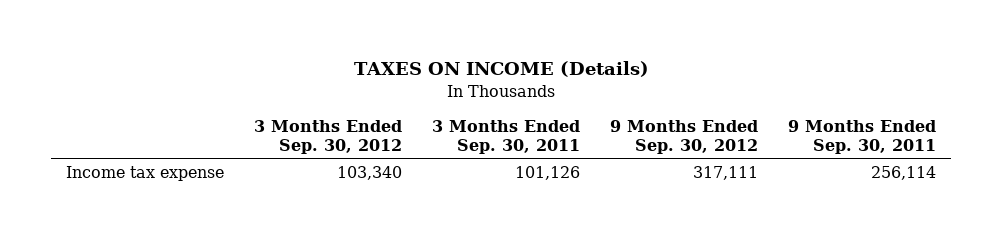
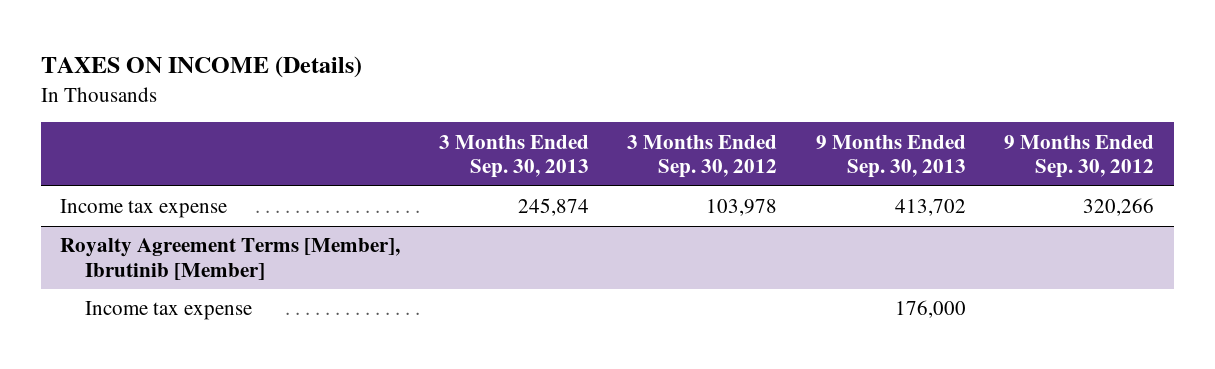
[432,119,581,154] 3 Months Ended Sep. 30, 2011 -> none
[788,119,937,154] 9 Months Ended Sep. 30, 2011 -> none
none -> [438,134,589,179] 3 Months Ended Sep. 30, 2013
none -> [815,134,966,179] 9 Months Ended Sep. 30, 2013
[336,166,402,181] 103,340 -> [706,199,778,217] 103,978
[693,166,759,181] 317,111 -> [1083,198,1155,217] 320,266
none -> [60,238,401,280] Royalty Agreement Terms [Member], Ibrutinib [Member]
none -> [85,301,253,321] Income tax expense

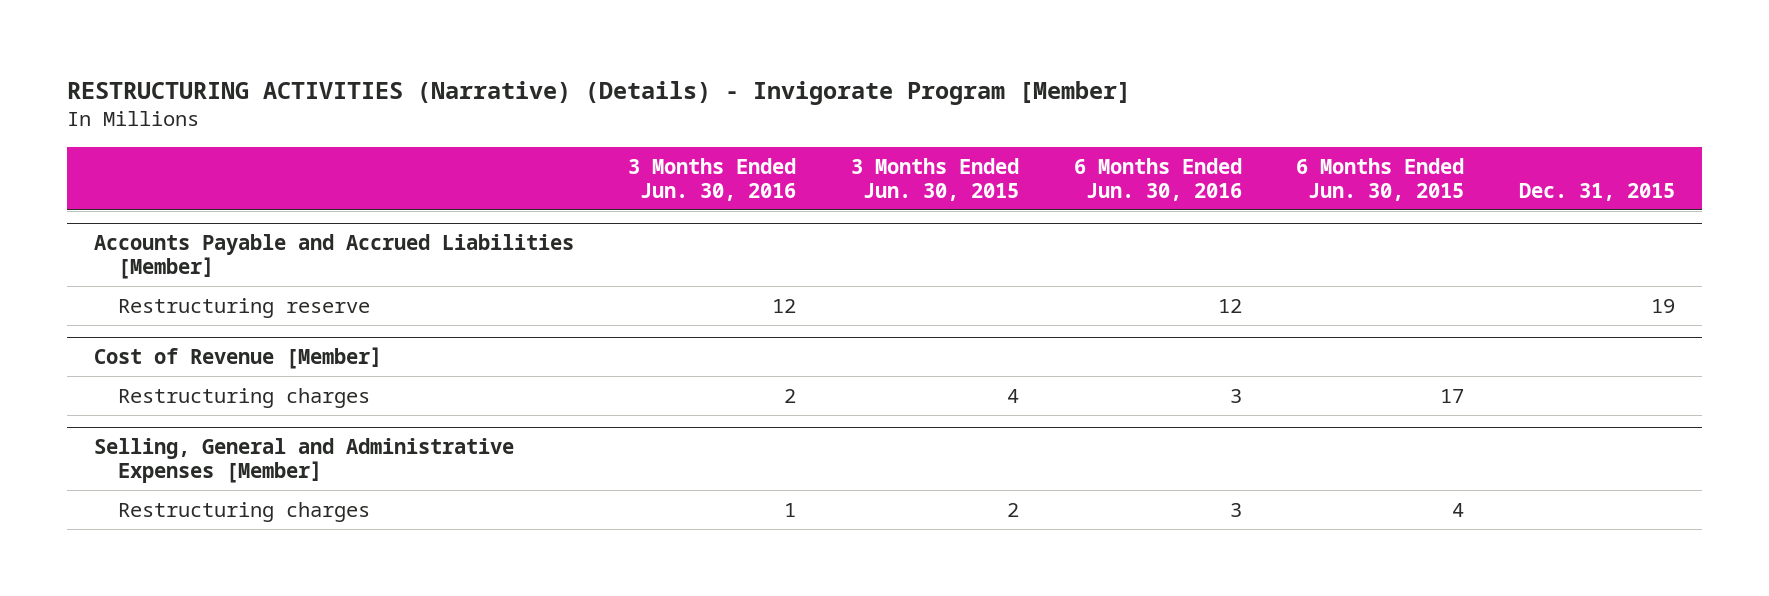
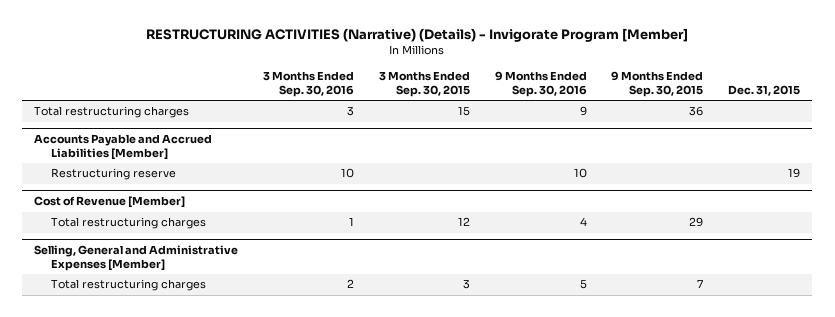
[628,157,797,202] 3 Months Ended Jun. 30, 2016 -> none
[851,157,1020,202] 3 Months Ended Jun. 30, 2015 -> none
[1073,157,1242,202] 6 Months Ended Jun. 30, 2016 -> none
[1296,157,1465,202] 6 Months Ended Jun. 30, 2015 -> none
none -> [263,70,355,97] 3 Months Ended Sep. 30, 2016
none -> [378,70,470,97] 3 Months Ended Sep. 30, 2015
none -> [494,70,587,97] 9 Months Ended Sep. 30, 2016
none -> [611,70,704,97] 9 Months Ended Sep. 30, 2015
none -> [34,106,190,119] Total restructuring charges
[117,387,370,408] Restructuring charges -> [50,217,206,230] Total restructuring charges
[117,501,370,522] Restructuring charges -> [50,279,206,292] Total restructuring charges

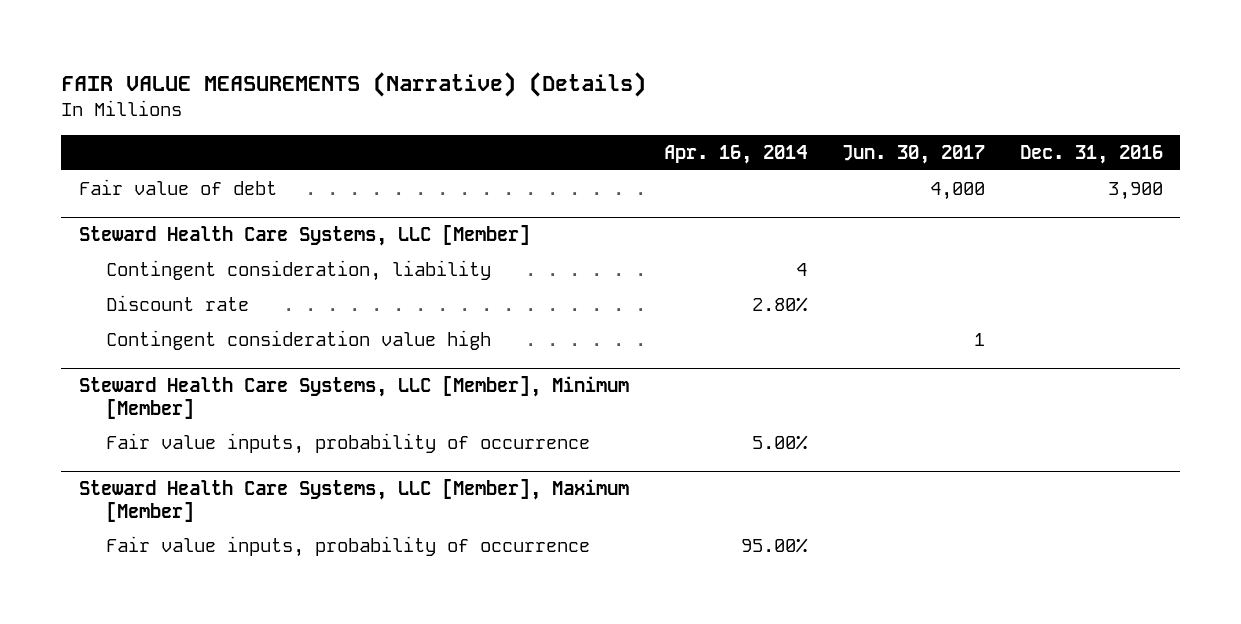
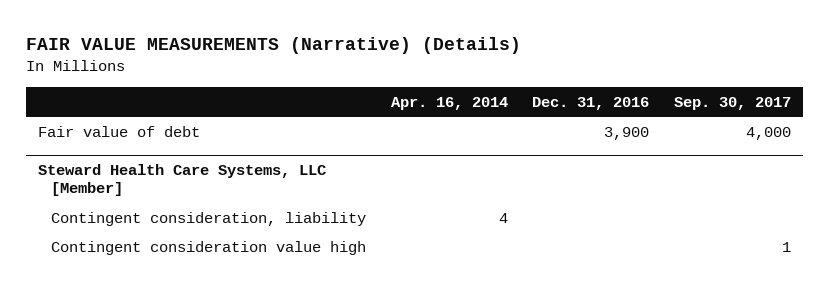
[841,145,985,165] Jun. 30, 2017 -> none
none -> [673,96,791,110] Sep. 30, 2017
[105,294,249,311] Discount rate -> none
[78,376,629,419] Steward Health Care Systems, LLC [Member], Minimum [Member] -> none
[105,432,590,454] Fair value inputs, probability of occurrence -> none
[78,479,629,522] Steward Health Care Systems, LLC [Member], Maximum [Member] -> none
[105,535,590,557] Fair value inputs, probability of occurrence -> none

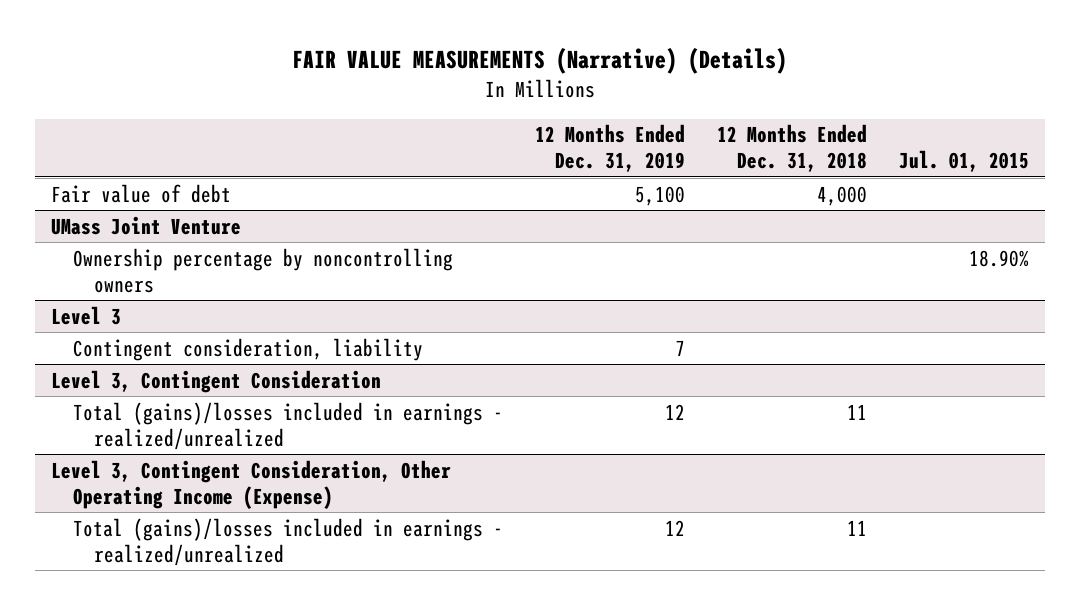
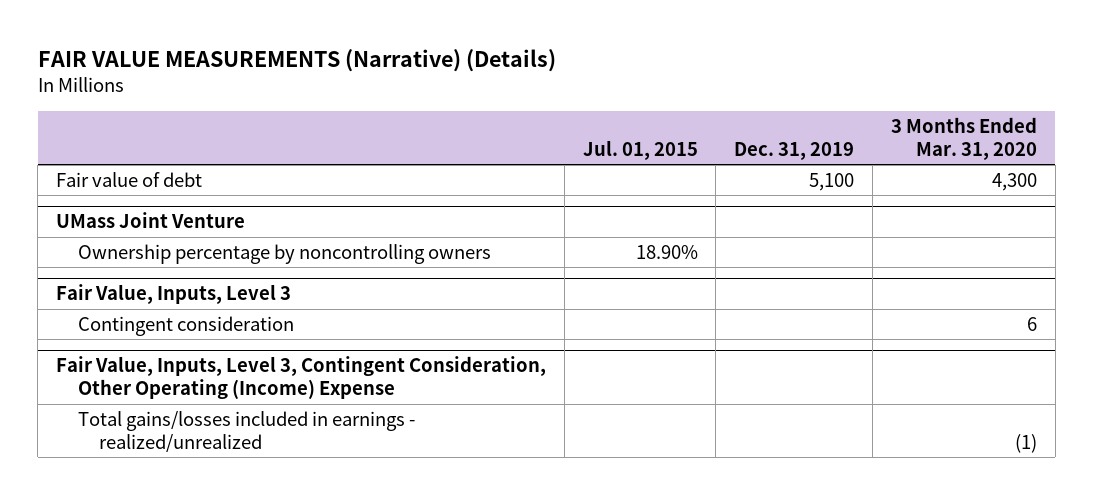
[534,124,685,173] 12 Months Ended Dec. 31, 2019 -> none
[717,124,868,173] 12 Months Ended Dec. 31, 2018 -> none
none -> [734,141,855,160] Dec. 31, 2019
none -> [890,116,1037,160] 3 Months Ended Mar. 31, 2020
[51,369,382,393] Level 3, Contingent Consideration -> none
[72,401,503,450] Total (gains)/losses included in earnings - realized/unrealized -> none
[51,305,122,325] Level 3 -> [56,284,292,305] Fair Value, Inputs, Level 3
[72,337,423,361] Contingent consideration, liability -> [77,316,294,337] Contingent consideration
[51,459,452,509] Level 3, Contingent Consideration, Other Operating Income (Expense) -> [56,356,547,400] Fair Value, Inputs, Level 3, Contingent Consideration, Other Operating (Income) Expense
[72,517,503,566] Total (gains)/losses included in earnings - realized/unrealized -> [77,411,415,452] Total gains/losses included in earnings - realized/unrealized

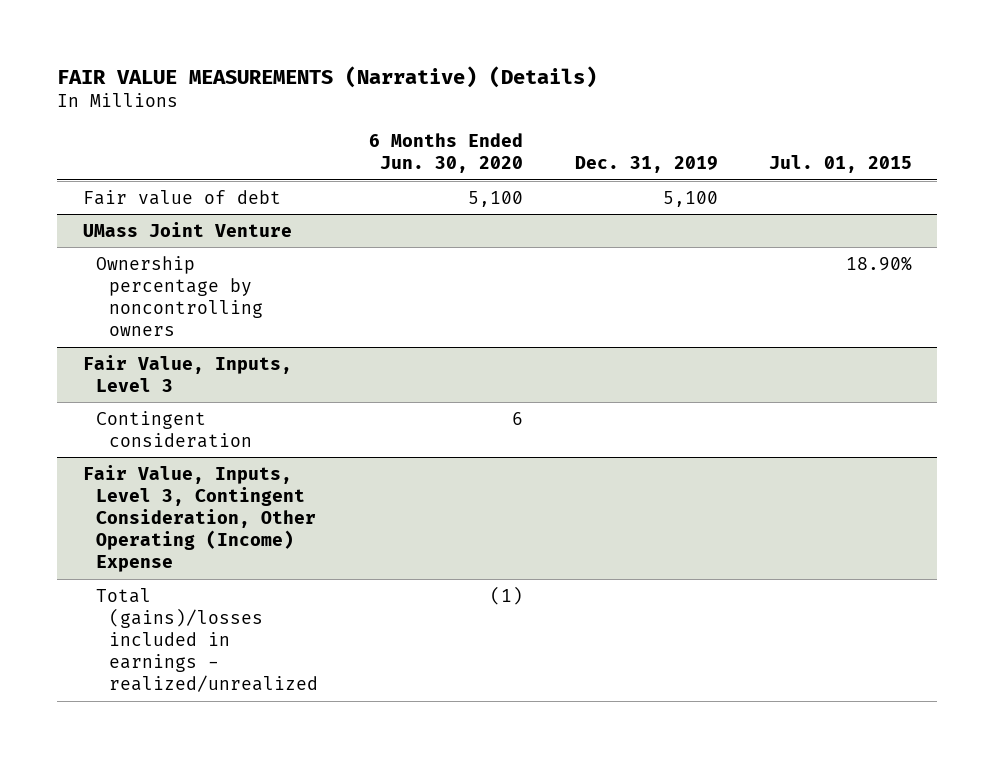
[890,116,1037,160] 3 Months Ended Mar. 31, 2020 -> none
none -> [369,133,524,174] 6 Months Ended Jun. 30, 2020
[77,411,415,452] Total gains/losses included in earnings - realized/unrealized -> [95,587,319,693] Total (gains)/losses included in earnings - realized/unrealized

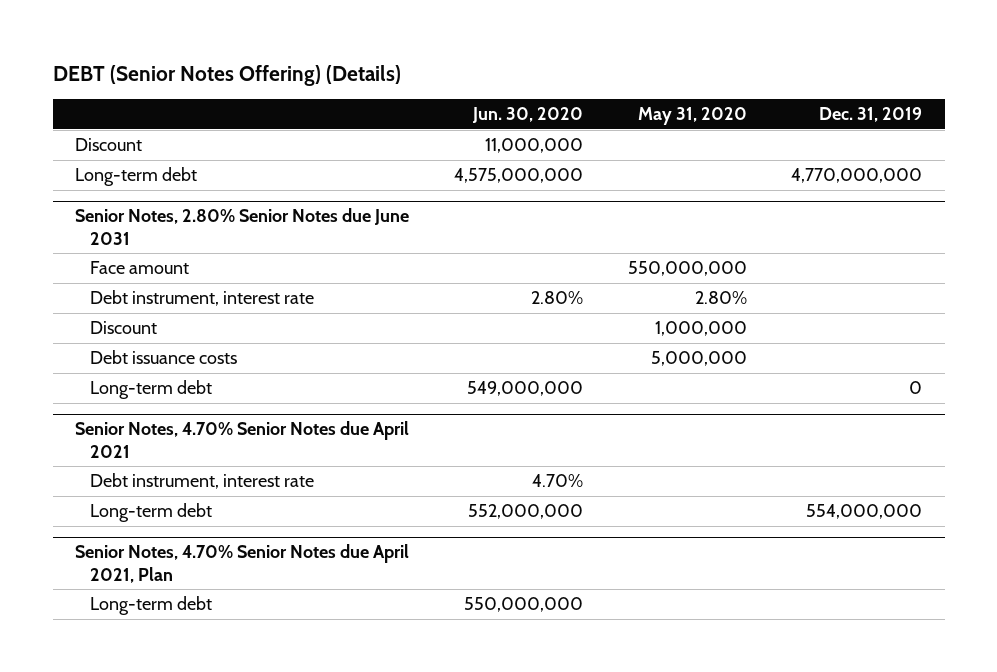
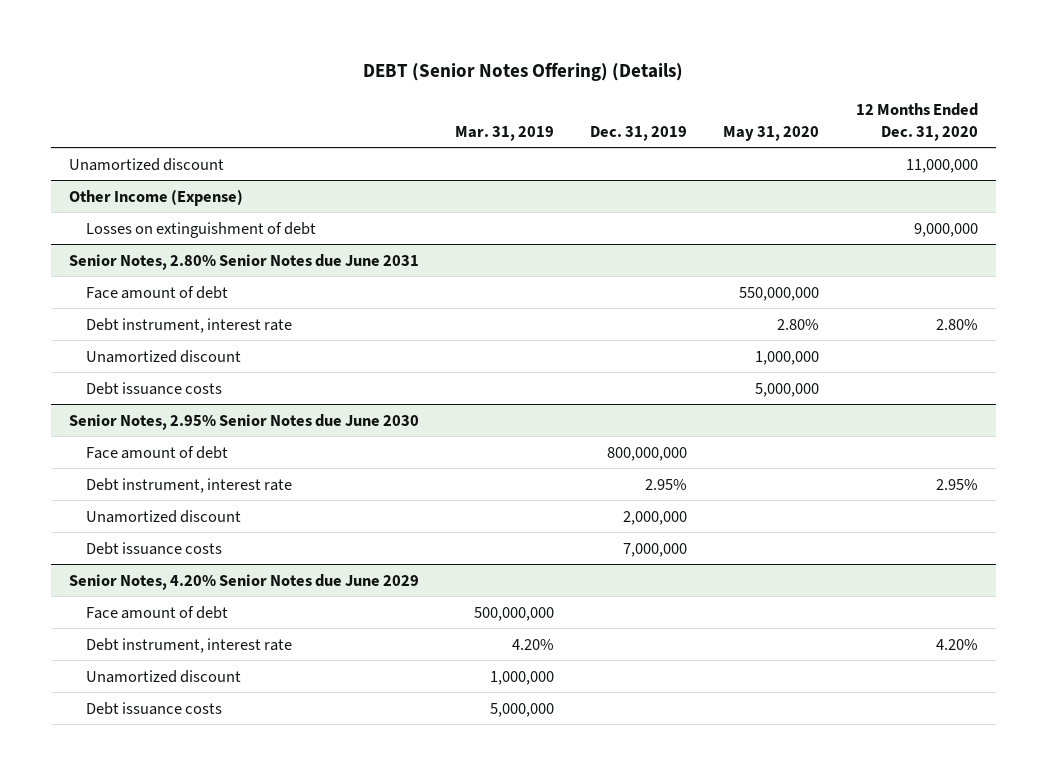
[471,107,583,124] Jun. 30, 2020 -> none
none -> [455,125,555,141] Mar. 31, 2019
none -> [855,103,978,141] 12 Months Ended Dec. 31, 2020
[74,167,197,187] Long-term debt -> none
[74,138,142,152] Discount -> [69,157,225,171] Unamortized discount
none -> [69,188,244,206] Other Income (Expense)
none -> [85,221,316,238] Losses on extinguishment of debt
[90,261,190,275] Face amount -> [85,285,228,299] Face amount of debt
[90,321,158,335] Discount -> [85,349,241,363] Unamortized discount
[90,380,213,400] Long-term debt -> none
[74,421,409,458] Senior Notes, 4.70% Senior Notes due April 2021 -> none
[90,473,315,490] Debt instrument, interest rate -> none
[90,503,213,523] Long-term debt -> none
[74,544,409,583] Senior Notes, 4.70% Senior Notes due April 2021, Plan -> none
[90,596,213,616] Long-term debt -> none
none -> [69,413,420,430] Senior Notes, 2.95% Senior Notes due June 2030
none -> [85,445,228,459] Face amount of debt
none -> [85,477,292,493] Debt instrument, interest rate
none -> [85,509,241,523] Unamortized discount
none -> [85,541,222,555] Debt issuance costs
none -> [69,573,420,590] Senior Notes, 4.20% Senior Notes due June 2029
none -> [85,605,228,619] Face amount of debt
none -> [85,637,292,653] Debt instrument, interest rate
none -> [85,669,241,683] Unamortized discount
none -> [85,701,222,715] Debt issuance costs

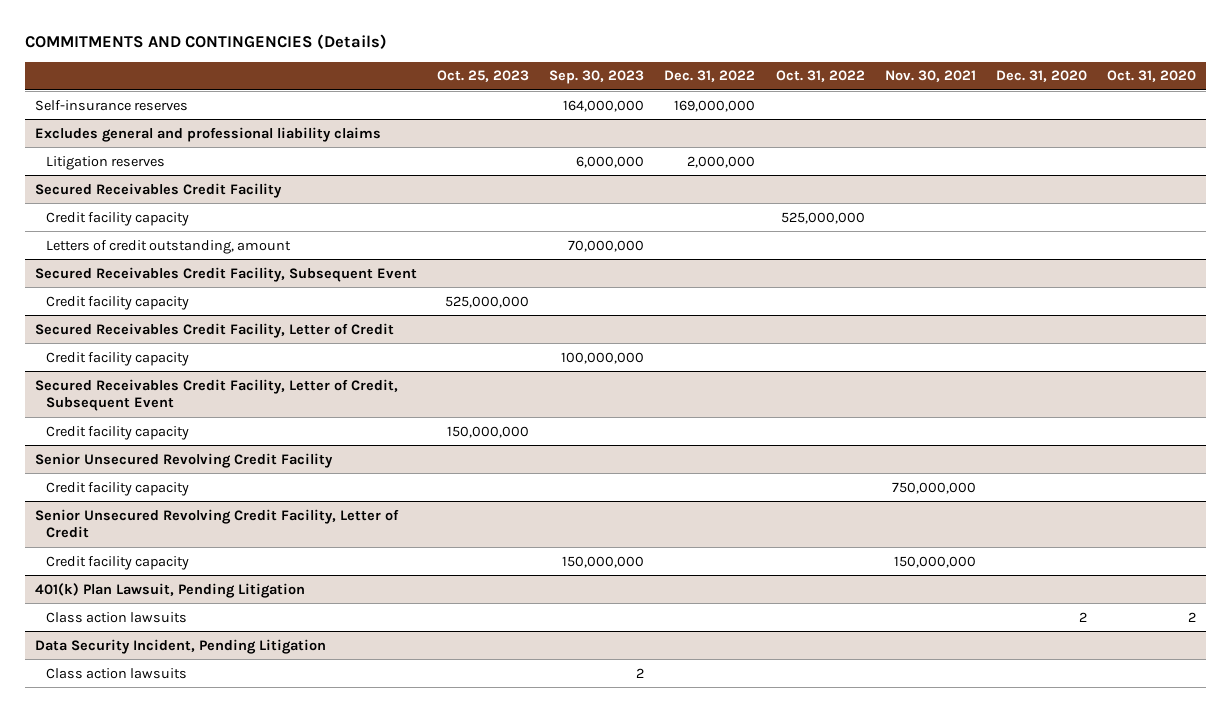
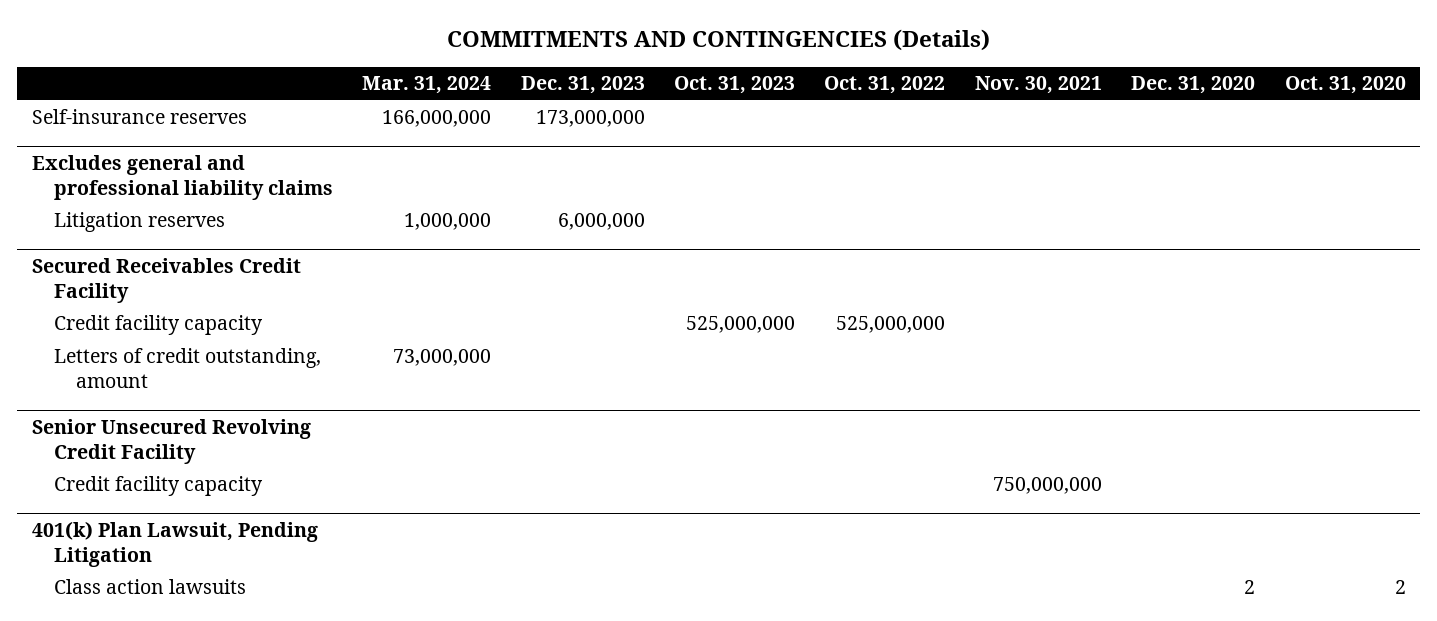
[437,70,530,83] Oct. 25, 2023 -> none
[549,70,645,85] Sep. 30, 2023 -> none
[664,70,756,83] Dec. 31, 2022 -> none
none -> [362,76,492,95] Mar. 31, 2024
none -> [520,76,645,95] Dec. 31, 2023
none -> [674,76,796,95] Oct. 31, 2023
[34,266,417,282] Secured Receivables Credit Facility, Subsequent Event -> none
[45,295,189,310] Credit facility capacity -> none
[34,322,394,338] Secured Receivables Credit Facility, Letter of Credit -> none
[45,351,189,366] Credit facility capacity -> none
[34,378,398,412] Secured Receivables Credit Facility, Letter of Credit, Subsequent Event -> none
[45,425,189,440] Credit facility capacity -> none
[34,508,399,539] Senior Unsecured Revolving Credit Facility, Letter of Credit -> none
[45,555,189,570] Credit facility capacity -> none
[34,638,326,654] Data Security Incident, Pending Litigation -> none
[45,667,187,679] Class action lawsuits -> none

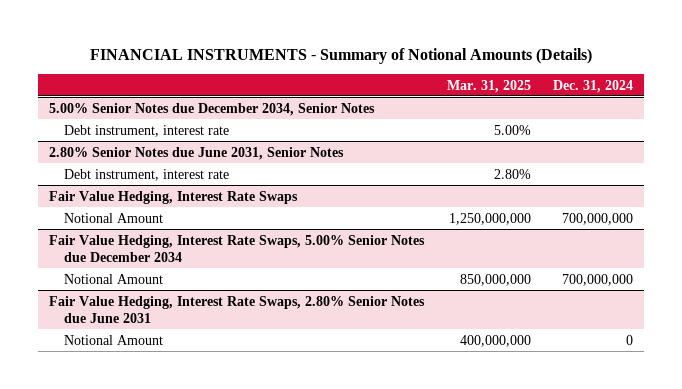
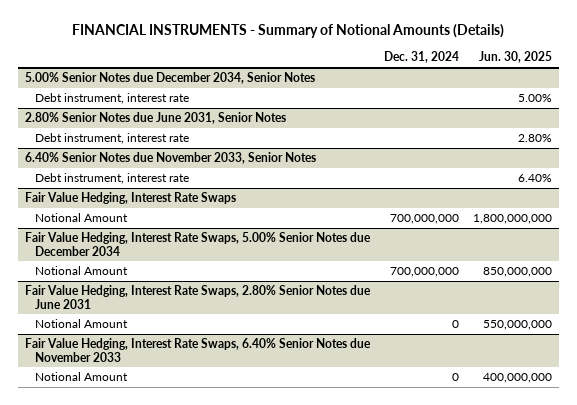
[446,79,531,93] Mar. 31, 2025 -> none
none -> [479,51,553,64] Jun. 30, 2025
none -> [24,152,316,165] 6.40% Senior Notes due November 2033, Senior Notes
none -> [35,173,190,185] Debt instrument, interest rate
none -> [24,338,371,362] Fair Value Hedging, Interest Rate Swaps, 6.40% Senior Notes due November 2033
none -> [35,372,129,382] Notional Amount

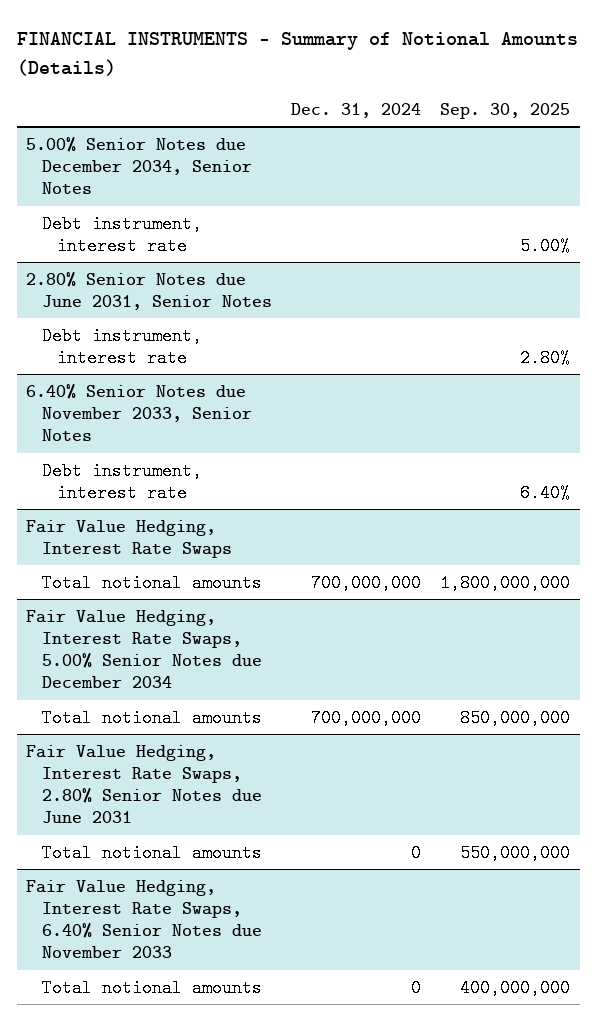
[479,51,553,64] Jun. 30, 2025 -> none
none -> [439,102,570,119] Sep. 30, 2025
[35,213,129,223] Notional Amount -> [41,573,262,592] Total notional amounts
[35,266,129,276] Notional Amount -> [41,708,262,727] Total notional amounts
[35,319,129,329] Notional Amount -> [41,843,262,862] Total notional amounts
[35,372,129,382] Notional Amount -> [41,978,262,997] Total notional amounts

